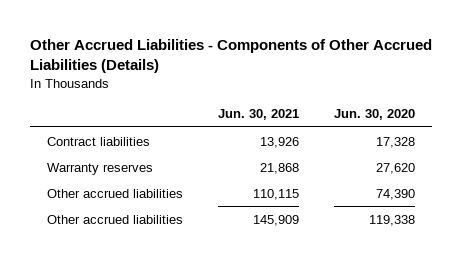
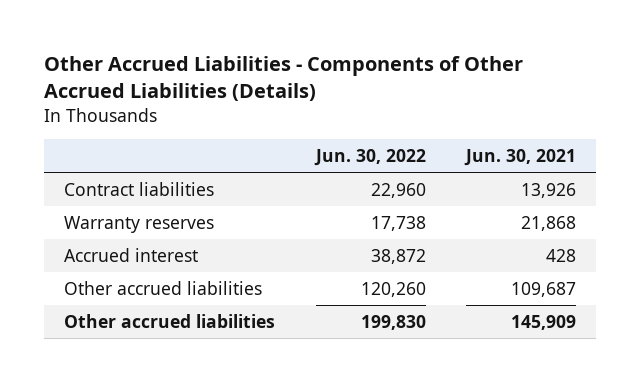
[334,109,416,121] Jun. 30, 2020 -> none
none -> [313,149,426,167] Jun. 30, 2022
none -> [64,247,199,262] Accrued interest
[253,188,300,200] 110,115 -> [511,281,577,297] 109,687

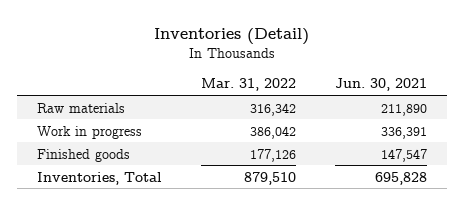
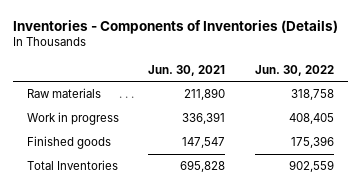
[153,27,309,45] Inventories (Detail) -> [12,19,338,34] Inventories - Components of Inventories (Details)
[200,78,296,92] Mar. 31, 2022 -> none
none -> [254,64,334,76] Jun. 30, 2022
[36,171,162,185] Inventories, Total -> [27,160,119,171] Total Inventories

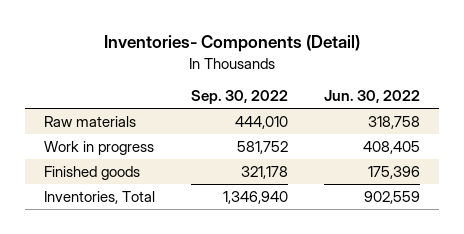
[12,19,338,34] Inventories - Components of Inventories (Details) -> [104,35,361,53] Inventories- Components (Detail)
[148,64,226,76] Jun. 30, 2021 -> none
none -> [191,90,289,105] Sep. 30, 2022
[27,160,119,171] Total Inventories -> [43,190,155,204] Inventories, Total

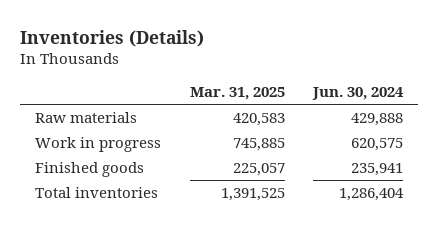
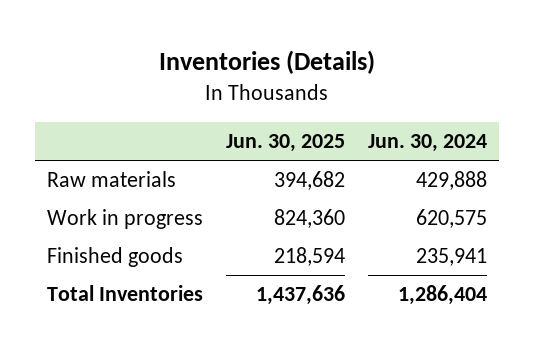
[189,87,285,101] Mar. 31, 2025 -> none
none -> [225,134,345,153] Jun. 30, 2025
[34,186,158,198] Total inventories -> [46,285,203,302] Total Inventories

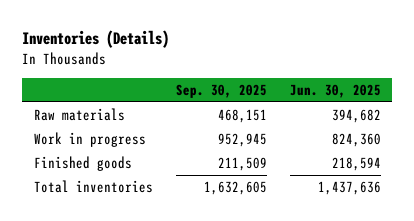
[367,134,487,153] Jun. 30, 2024 -> none
none -> [175,83,267,98] Sep. 30, 2025
[46,285,203,302] Total Inventories -> [33,179,153,193] Total inventories

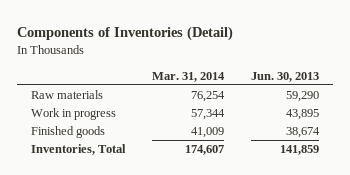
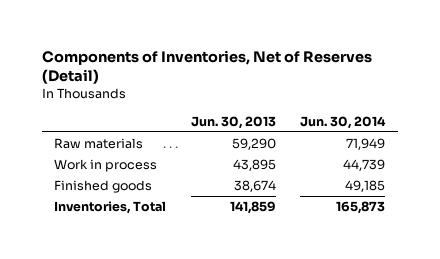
[17,25,234,41] Components of Inventories (Detail) -> [41,49,372,85] Components of Inventories, Net of Reserves (Detail)
[152,71,226,82] Mar. 31, 2014 -> none
none -> [300,116,387,130] Jun. 30, 2014
[30,108,116,121] Work in progress -> [54,159,158,173] Work in process

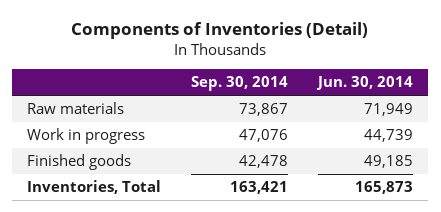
[41,49,372,85] Components of Inventories, Net of Reserves (Detail) -> [71,22,369,40] Components of Inventories (Detail)
[190,116,276,130] Jun. 30, 2013 -> none
none -> [191,76,289,92] Sep. 30, 2014
[54,159,158,173] Work in process -> [27,128,146,145] Work in progress

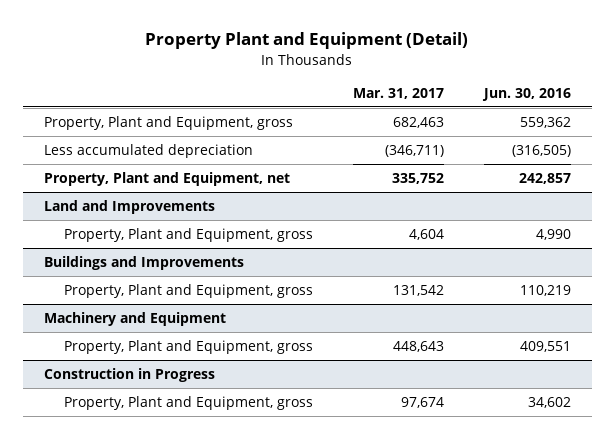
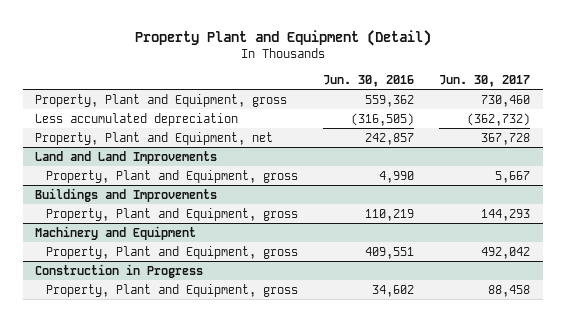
[353,87,445,99] Mar. 31, 2017 -> none
none -> [439,75,531,88] Jun. 30, 2017
[43,199,215,214] Land and Improvements -> [35,150,218,164] Land and Land Improvements

